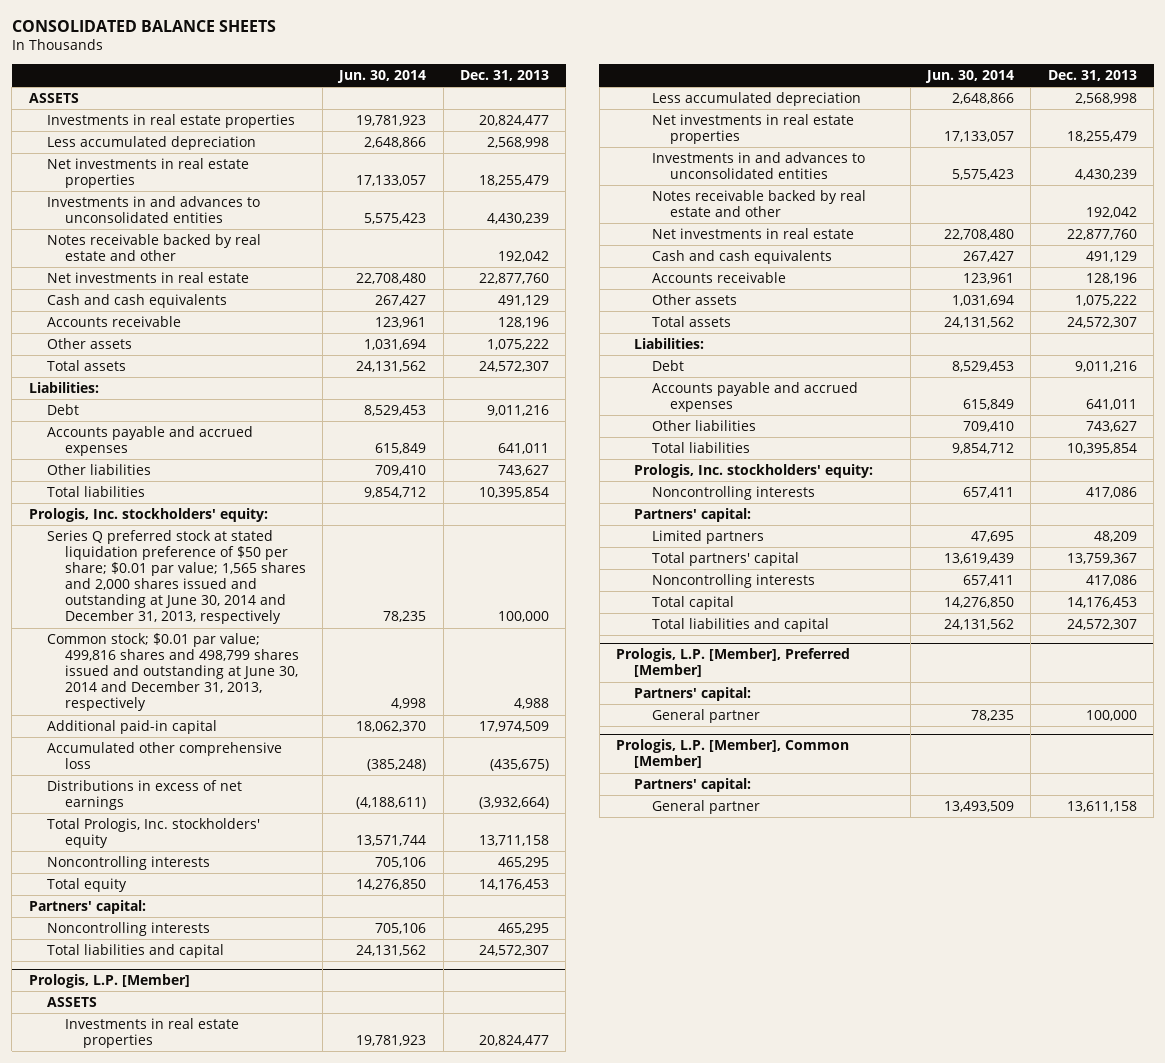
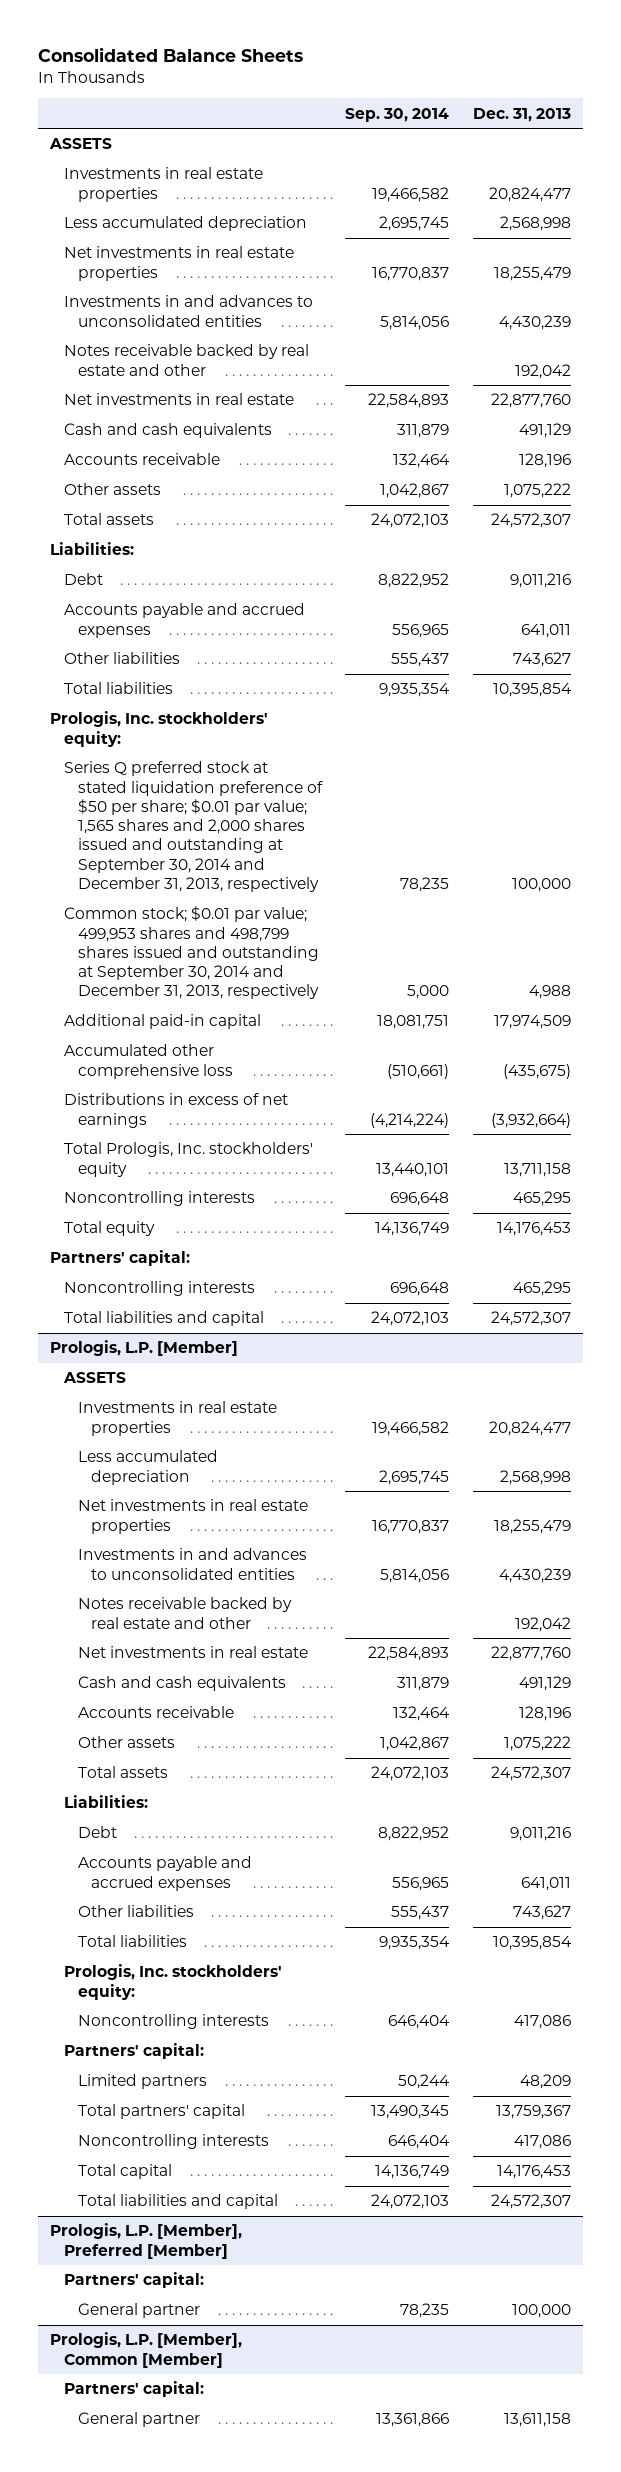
[11,20,276,33] CONSOLIDATED BALANCE SHEETS -> [38,47,304,63] Consolidated Balance Sheets
[337,69,427,83] Jun. 30, 2014 -> none
none -> [345,107,450,122] Sep. 30, 2014
[46,529,306,625] Series Q preferred stock at stated liquidation preference of $50 per share; $0.01 par value; 1,565 shares and 2,000 shares issued and outstanding at June 30, 2014 and December 31, 2013, respectively -> [63,761,323,892] Series Q preferred stock at stated liquidation preference of $50 per share; $0.01 par value; 1,565 shares and 2,000 shares issued and outstanding at September 30, 2014 and December 31, 2013, respectively
[46,632,299,712] Common stock; $0.01 par value; 499,816 shares and 498,799 shares issued and outstanding at June 30, 2014 and December 31, 2013, respectively -> [63,906,319,1000] Common stock; $0.01 par value; 499,953 shares and 498,799 shares issued and outstanding at September 30, 2014 and December 31, 2013, respectively

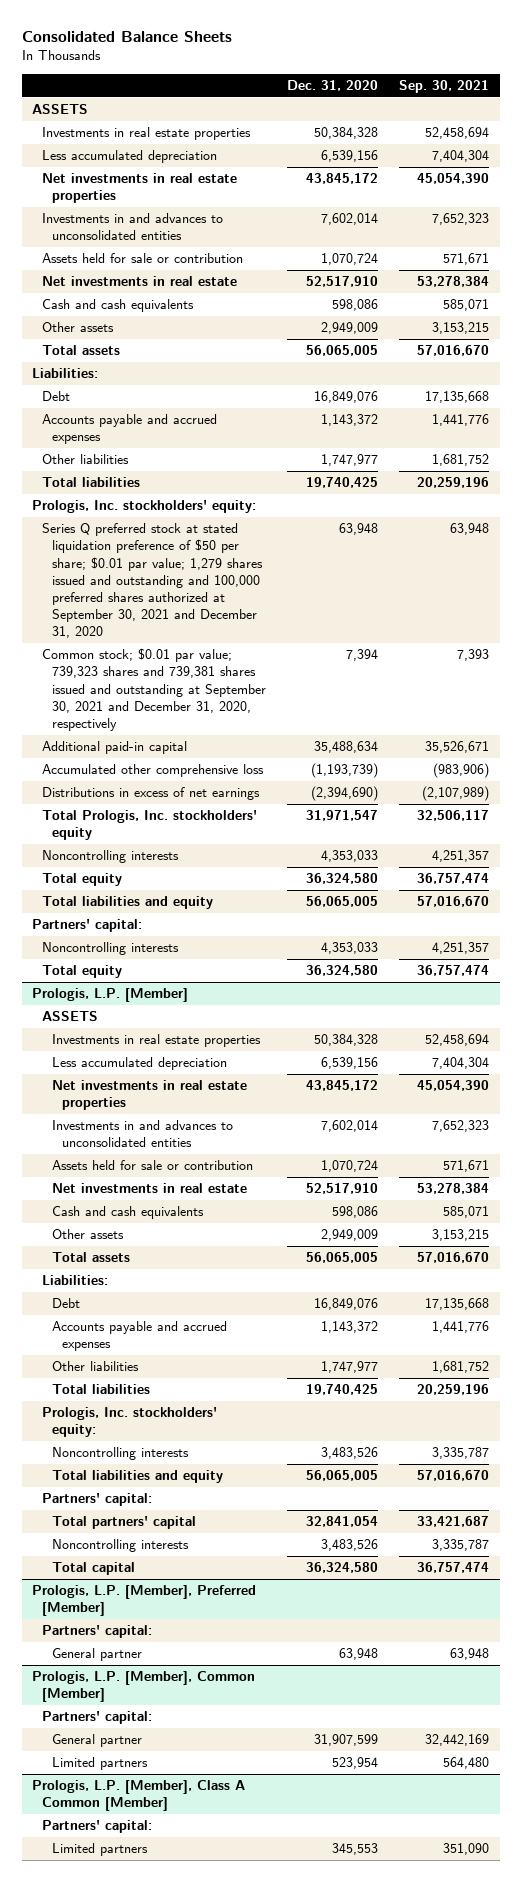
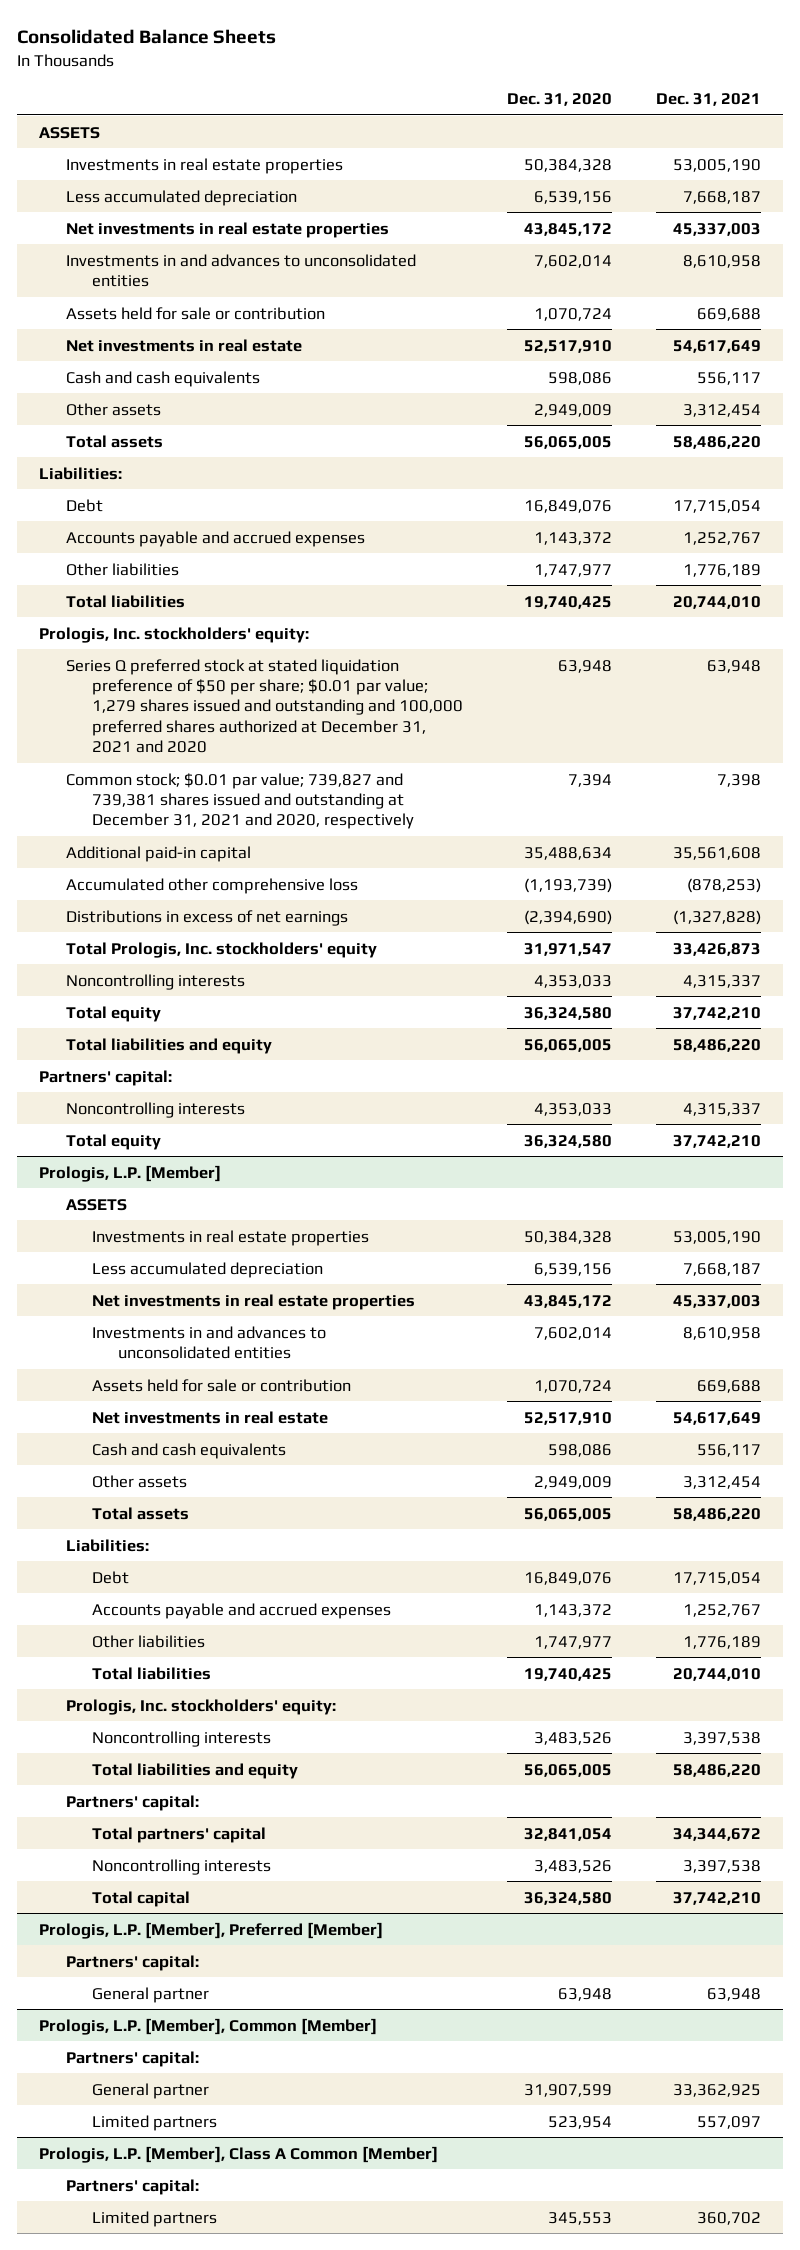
[399,79,490,93] Sep. 30, 2021 -> none
none -> [655,92,761,106] Dec. 31, 2021
[42,523,263,639] Series Q preferred stock at stated liquidation preference of $50 per share; $0.01 par value; 1,279 shares issued and outstanding and 100,000 preferred shares authorized at September 30, 2021 and December 31, 2020 -> [65,658,463,754] Series Q preferred stock at stated liquidation preference of $50 per share; $0.01 par value; 1,279 shares issued and outstanding and 100,000 preferred shares authorized at December 31, 2021 and 2020
[42,648,266,731] Common stock; $0.01 par value; 739,323 shares and 739,381 shares issued and outstanding at September 30, 2021 and December 31, 2020, respectively -> [65,772,414,830] Common stock; $0.01 par value; 739,827 and 739,381 shares issued and outstanding at December 31, 2021 and 2020, respectively

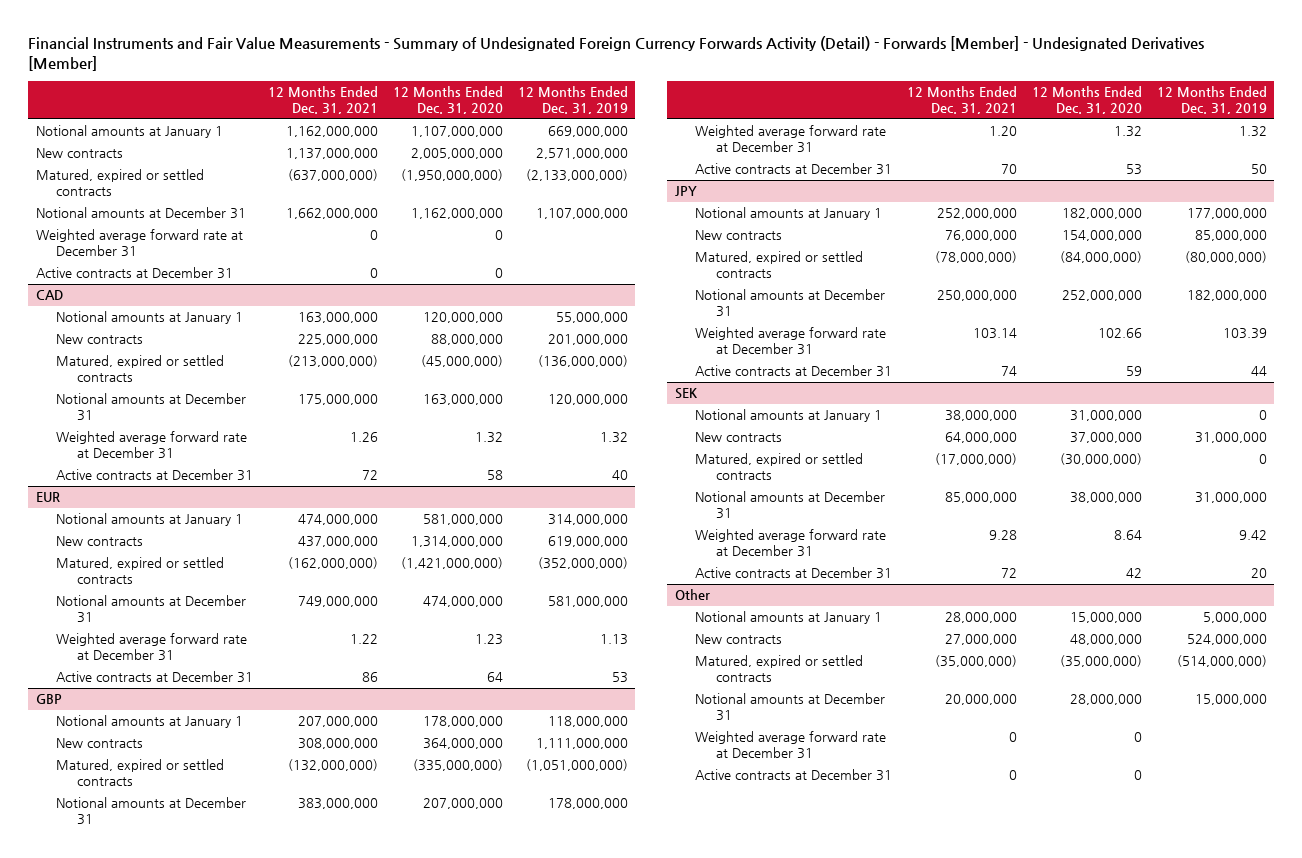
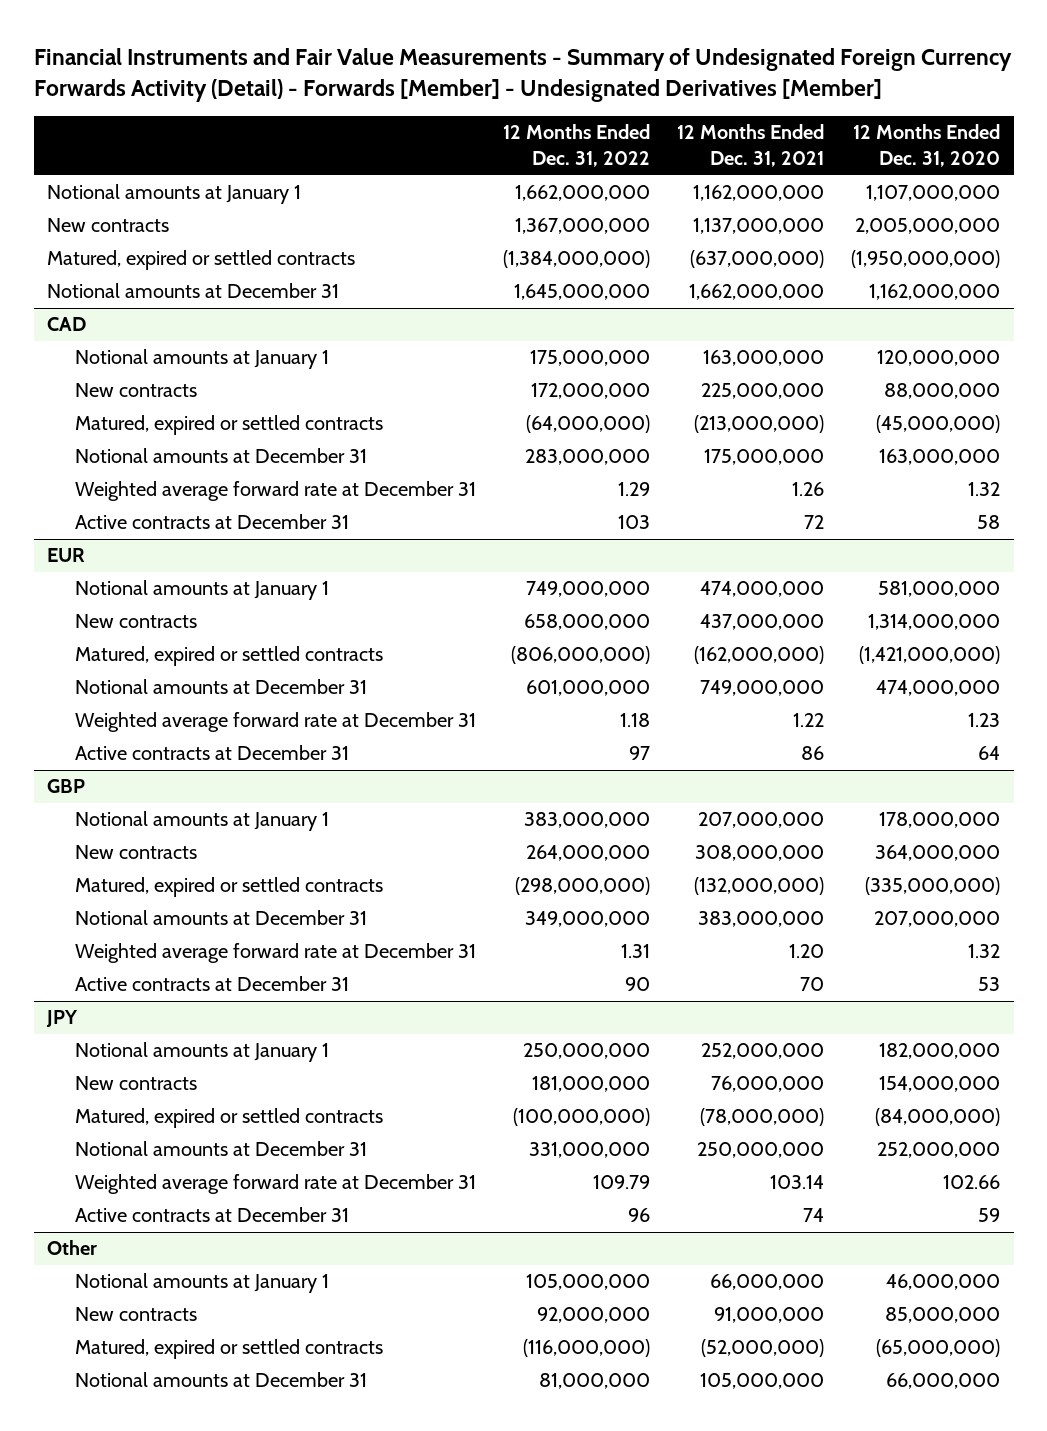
[517,86,628,115] 12 Months Ended Dec. 31, 2019 -> none
none -> [503,124,651,168] 12 Months Ended Dec. 31, 2022
[35,229,243,258] Weighted average forward rate at December 31 -> none
[35,267,233,280] Active contracts at December 31 -> none
[674,388,698,400] SEK -> none
[695,409,883,423] Notional amounts at January 1 -> none
[695,432,783,443] New contracts -> none
[695,453,864,481] Matured, expired or settled contracts -> none
[695,491,886,520] Notional amounts at December 31 -> none
[695,529,887,558] Weighted average forward rate at December 31 -> none
[695,567,893,580] Active contracts at December 31 -> none
[695,731,887,760] Weighted average forward rate at December 31 -> none
[695,769,893,782] Active contracts at December 31 -> none
[944,612,1017,624] 28,000,000 -> [710,1274,825,1291] 66,000,000
[1069,612,1142,624] 15,000,000 -> [886,1274,1001,1291] 46,000,000
[944,634,1017,646] 27,000,000 -> [714,1307,825,1324] 91,000,000
[1069,634,1142,646] 48,000,000 -> [885,1307,1001,1324] 85,000,000
[934,655,1017,668] (35,000,000) -> [701,1339,825,1358] (52,000,000)
[1059,655,1142,668] (35,000,000) -> [876,1339,1001,1358] (65,000,000)
[944,694,1017,706] 20,000,000 -> [700,1373,825,1390] 105,000,000
[1069,694,1142,706] 28,000,000 -> [886,1373,1001,1390] 66,000,000

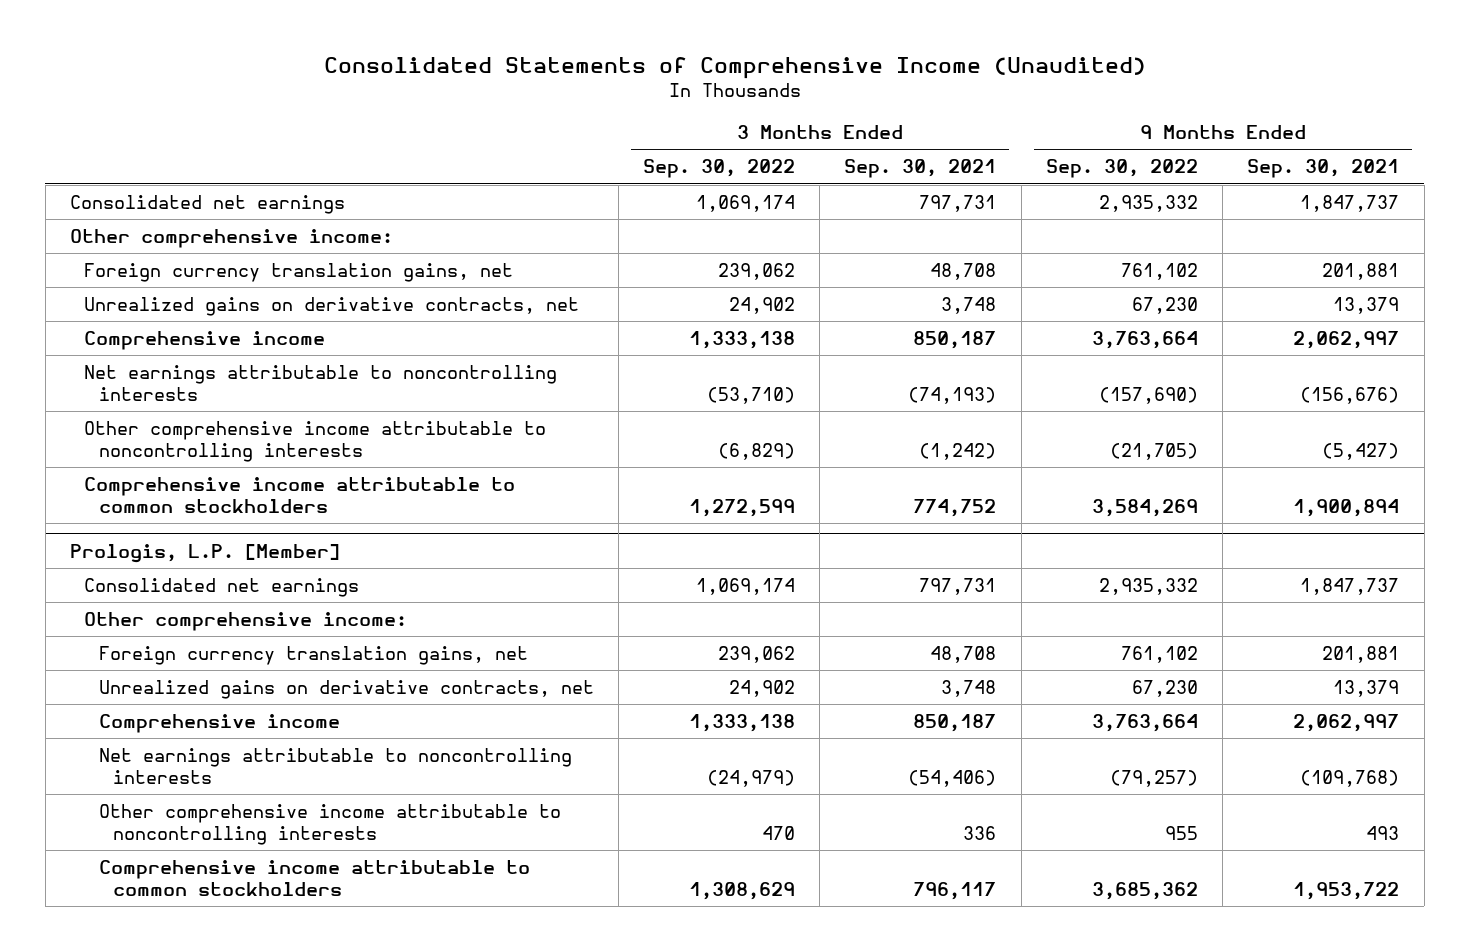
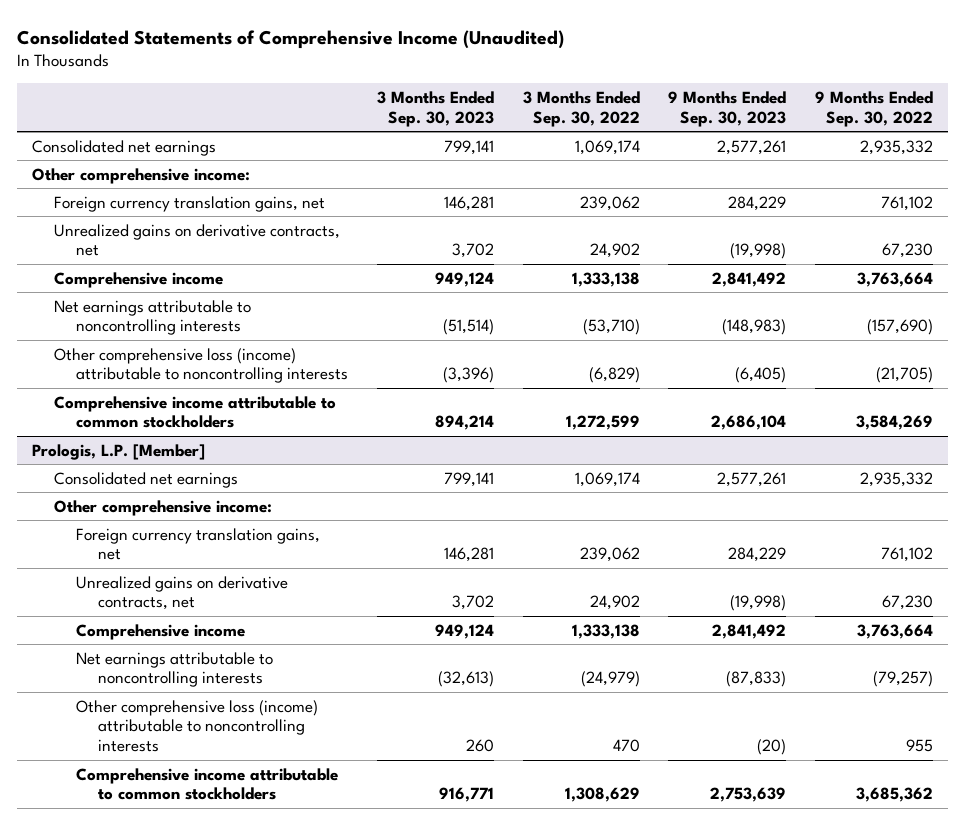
[844,159,997,179] Sep. 30, 2021 -> none
[1247,159,1400,179] Sep. 30, 2021 -> none
none -> [376,90,494,127] 3 Months Ended Sep. 30, 2023
none -> [668,90,787,127] 9 Months Ended Sep. 30, 2023
[84,420,547,462] Other comprehensive income attributable to noncontrolling interests -> [53,347,348,384] Other comprehensive loss (income) attributable to noncontrolling interests
[98,803,561,845] Other comprehensive income attributable to noncontrolling interests -> [75,699,318,753] Other comprehensive loss (income) attributable to noncontrolling interests

